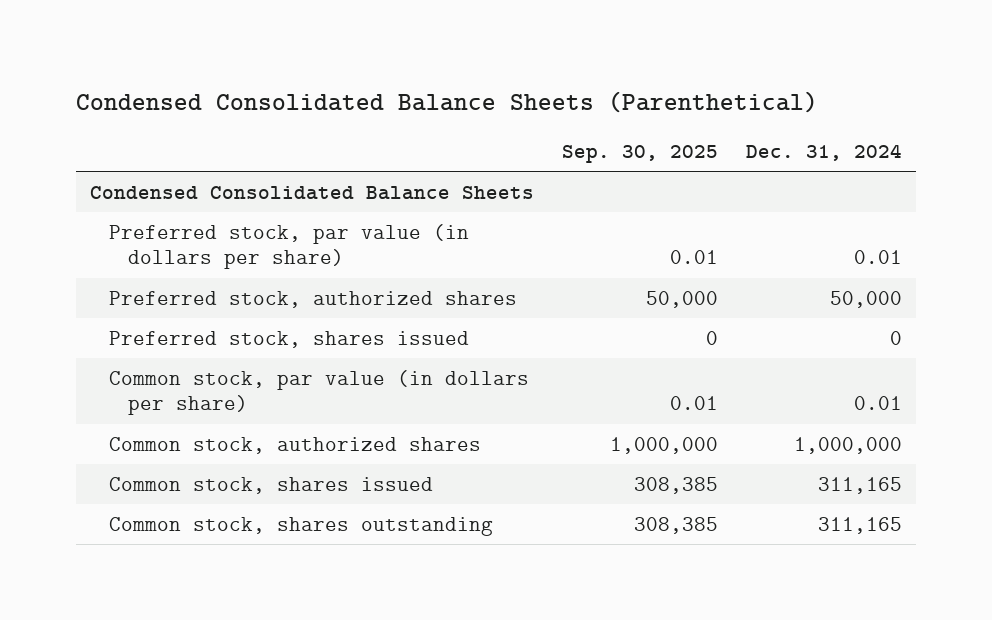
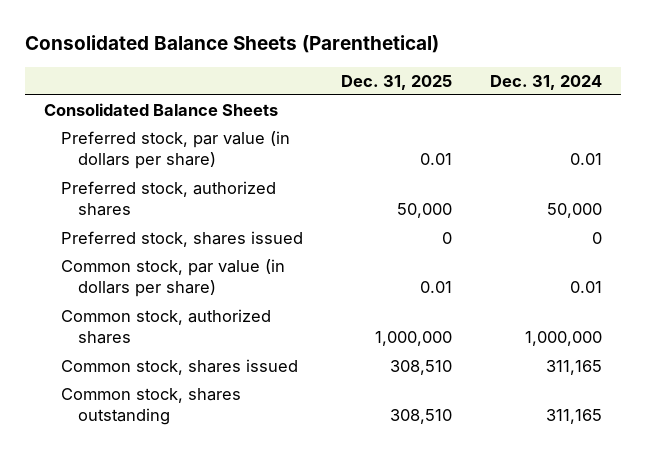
[75,90,818,113] Condensed Consolidated Balance Sheets (Parenthetical) -> [24,35,439,54] Consolidated Balance Sheets (Parenthetical)
[561,145,718,164] Sep. 30, 2025 -> none
none -> [340,74,452,90] Dec. 31, 2025
[89,185,534,200] Condensed Consolidated Balance Sheets -> [43,103,278,117] Consolidated Balance Sheets

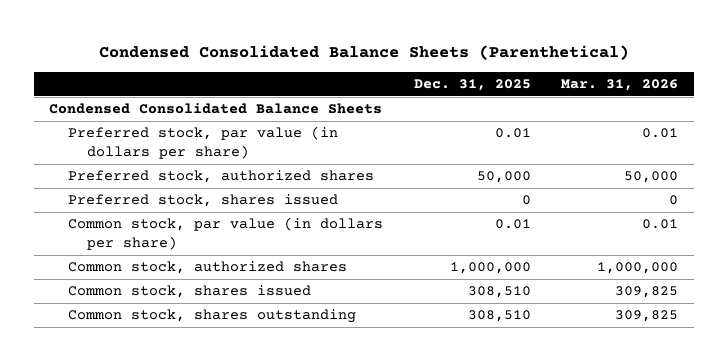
[24,35,439,54] Consolidated Balance Sheets (Parenthetical) -> [98,44,629,60] Condensed Consolidated Balance Sheets (Parenthetical)
[489,74,602,90] Dec. 31, 2024 -> none
none -> [561,78,679,91] Mar. 31, 2026
[43,103,278,117] Consolidated Balance Sheets -> [49,103,383,115] Condensed Consolidated Balance Sheets

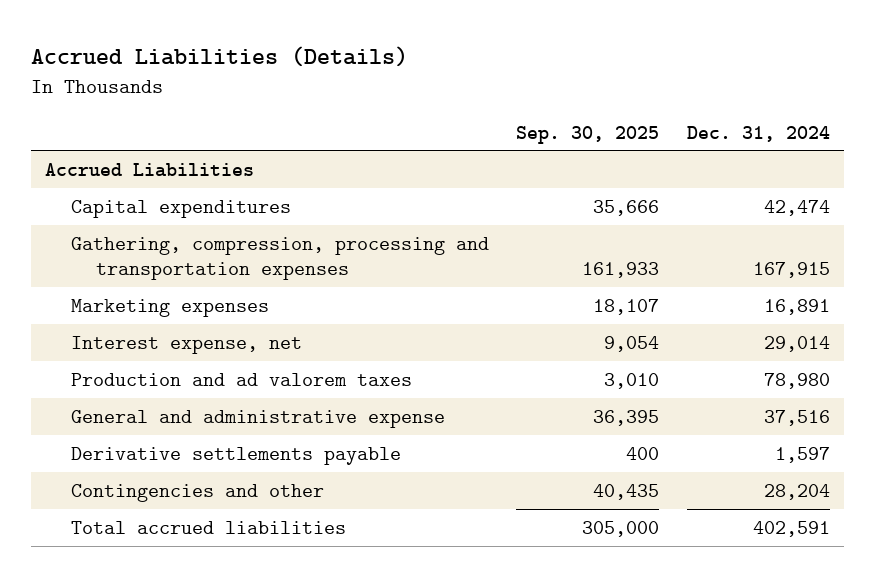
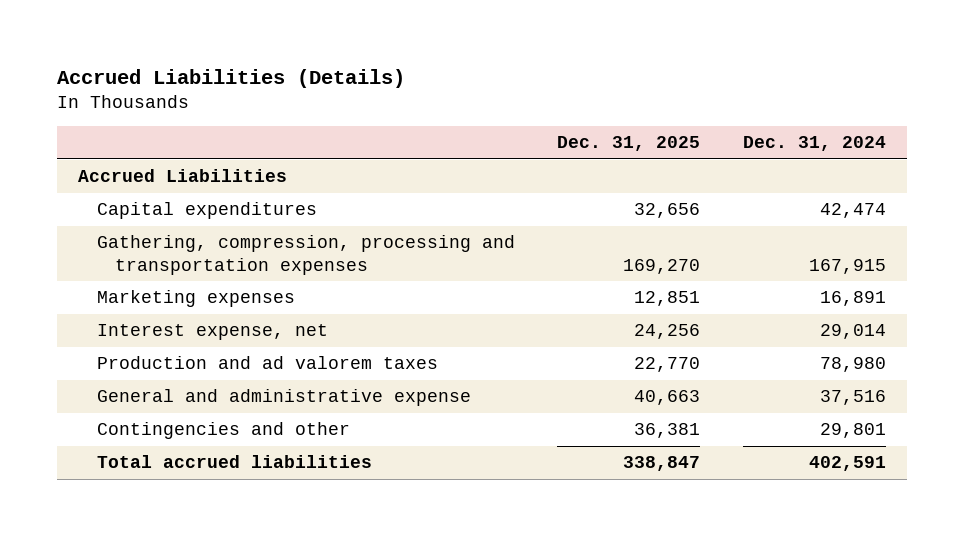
[516,125,660,144] Sep. 30, 2025 -> none
none -> [557,136,701,152] Dec. 31, 2025
[70,446,401,465] Derivative settlements payable -> none
[763,483,830,500] 28,204 -> [819,423,886,439] 29,801

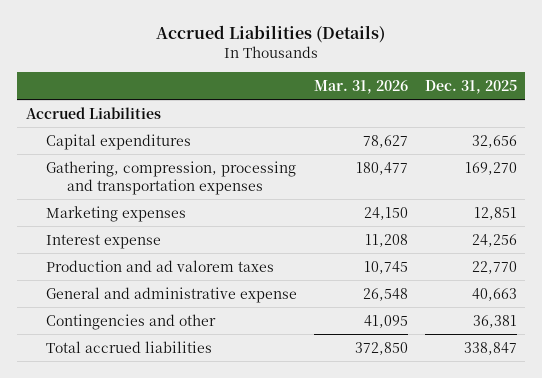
[742,136,886,152] Dec. 31, 2024 -> none
none -> [313,80,408,95] Mar. 31, 2026
[96,324,328,341] Interest expense, net -> [46,233,162,249] Interest expense

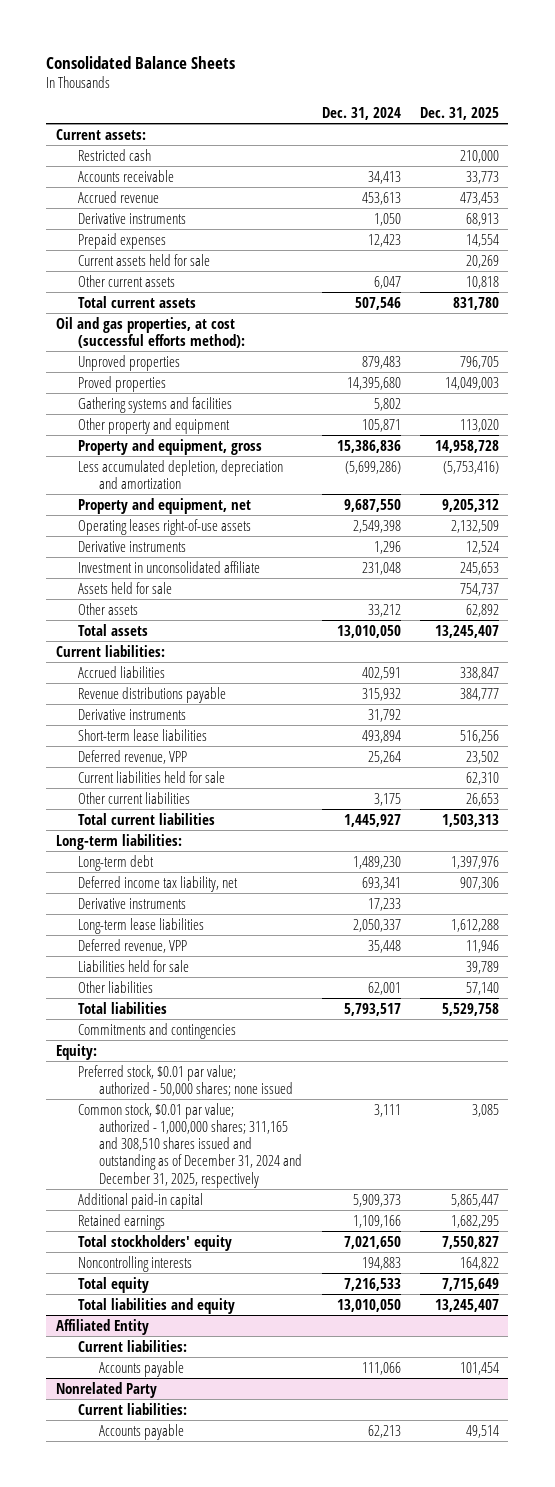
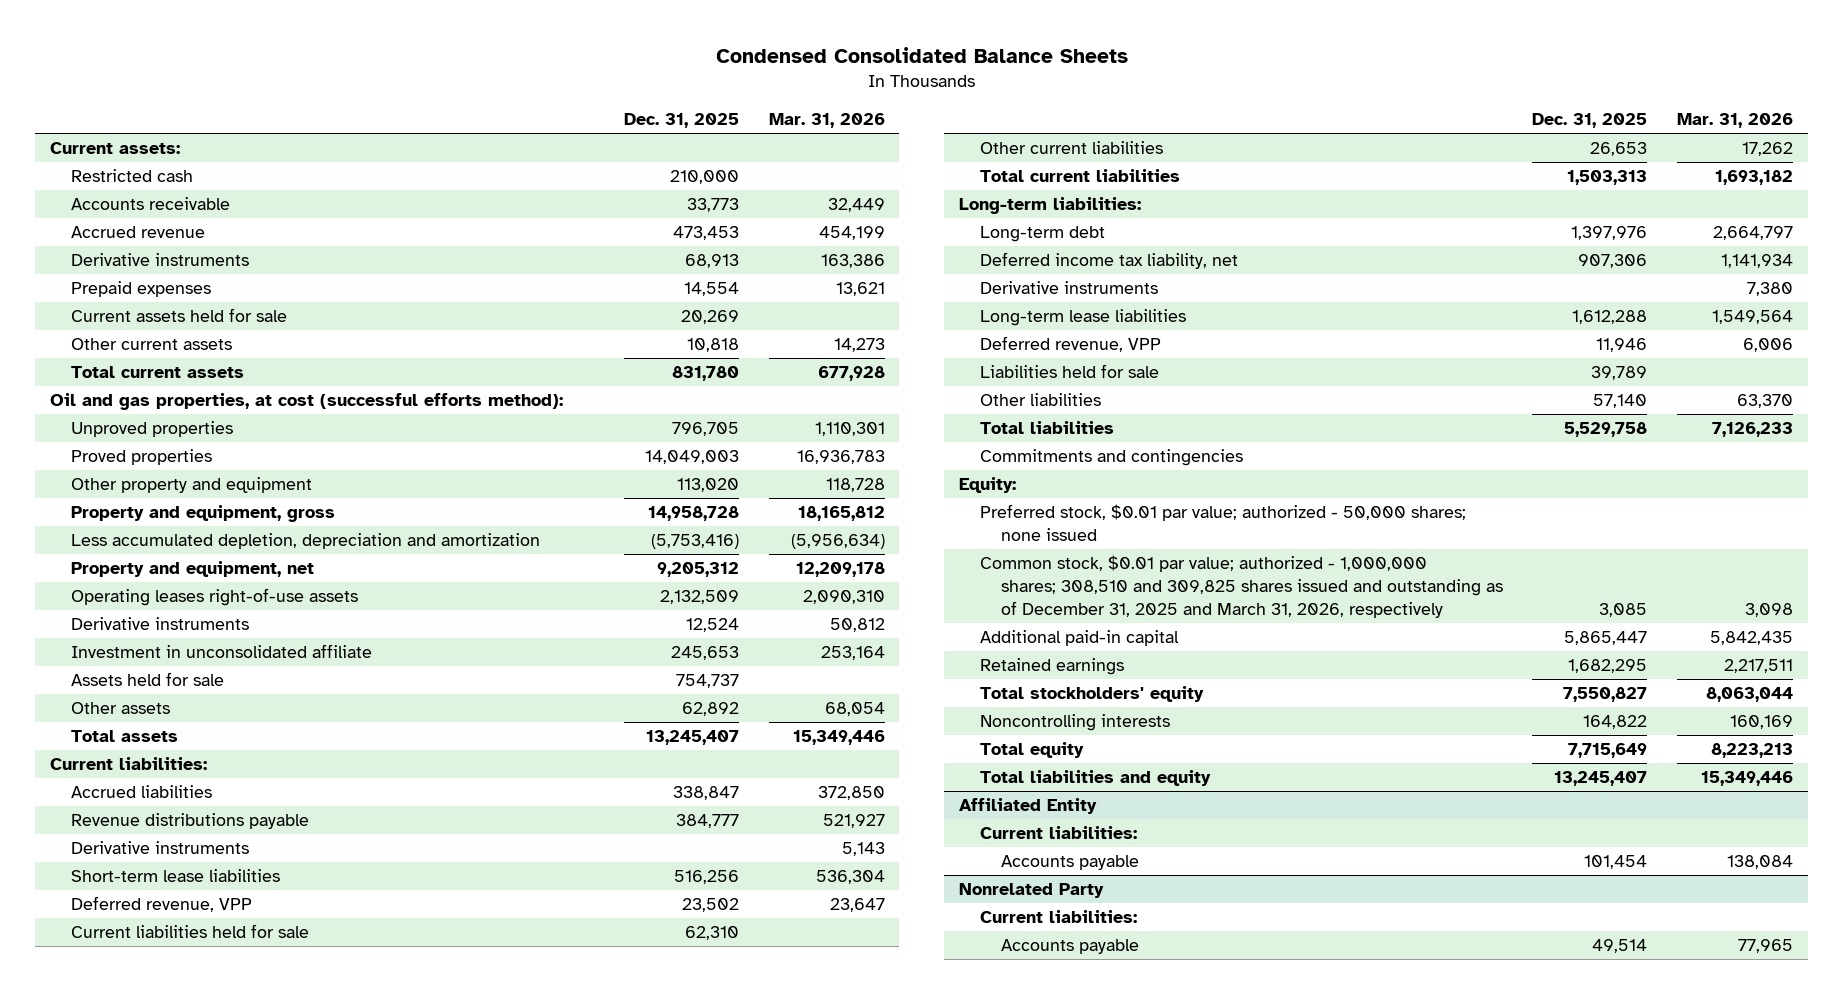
[46,55,236,69] Consolidated Balance Sheets -> [715,47,1128,64] Condensed Consolidated Balance Sheets
[321,106,401,120] Dec. 31, 2024 -> none
none -> [768,113,885,129] Mar. 31, 2026
[77,396,232,413] Gathering systems and facilities -> none
[77,1102,303,1188] Common stock, $0.01 par value; authorized - 1,000,000 shares; 311,165 and 308,510 shares issued and outstanding as of December 31, 2024 and December 31, 2025, respectively -> [979,555,1503,618] Common stock, $0.01 par value; authorized - 1,000,000 shares; 308,510 and 309,825 shares issued and outstanding as of December 31, 2025 and March 31, 2026, respectively

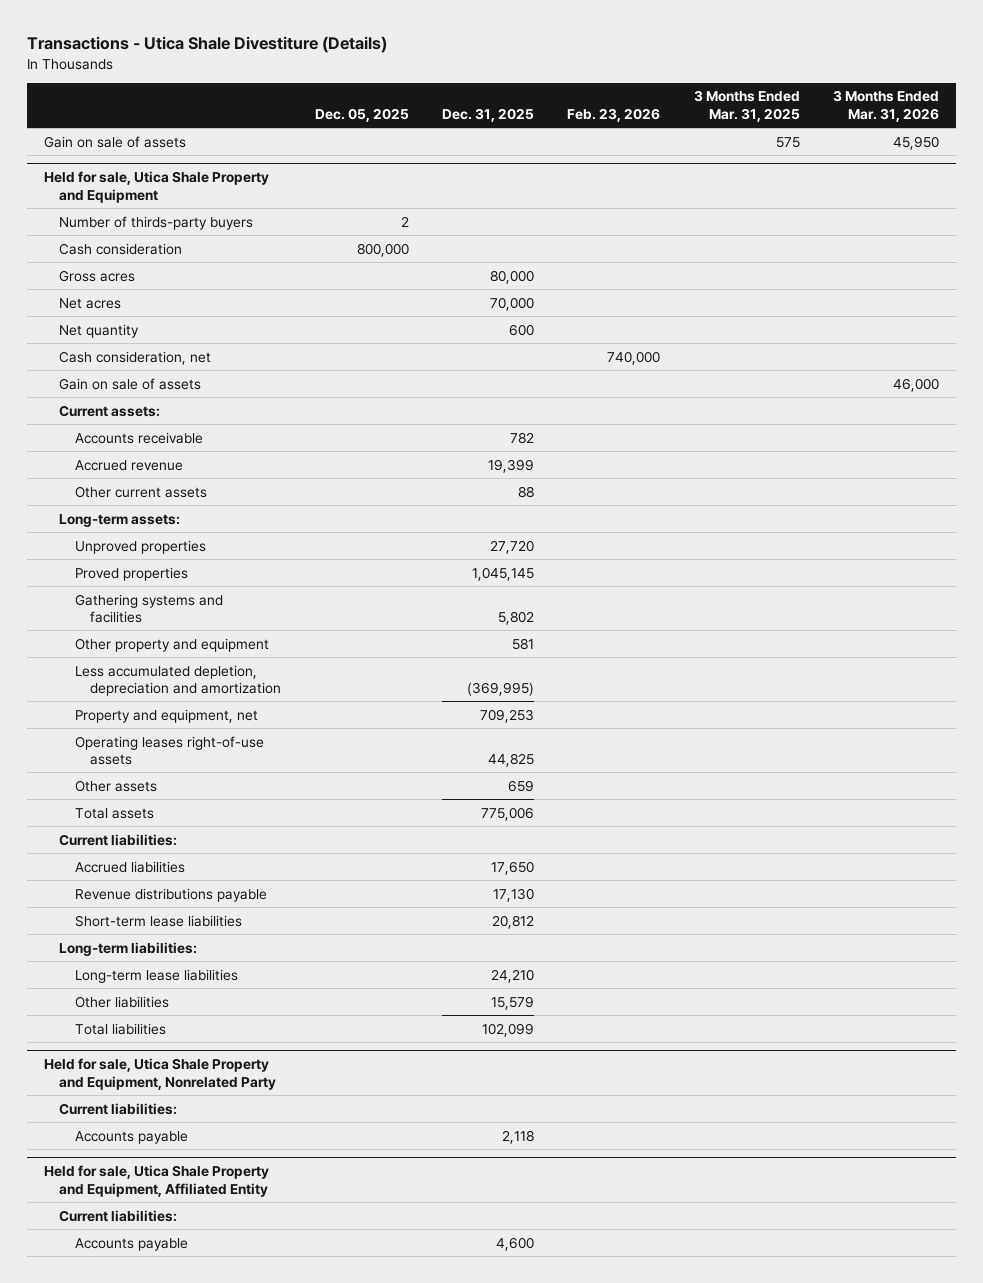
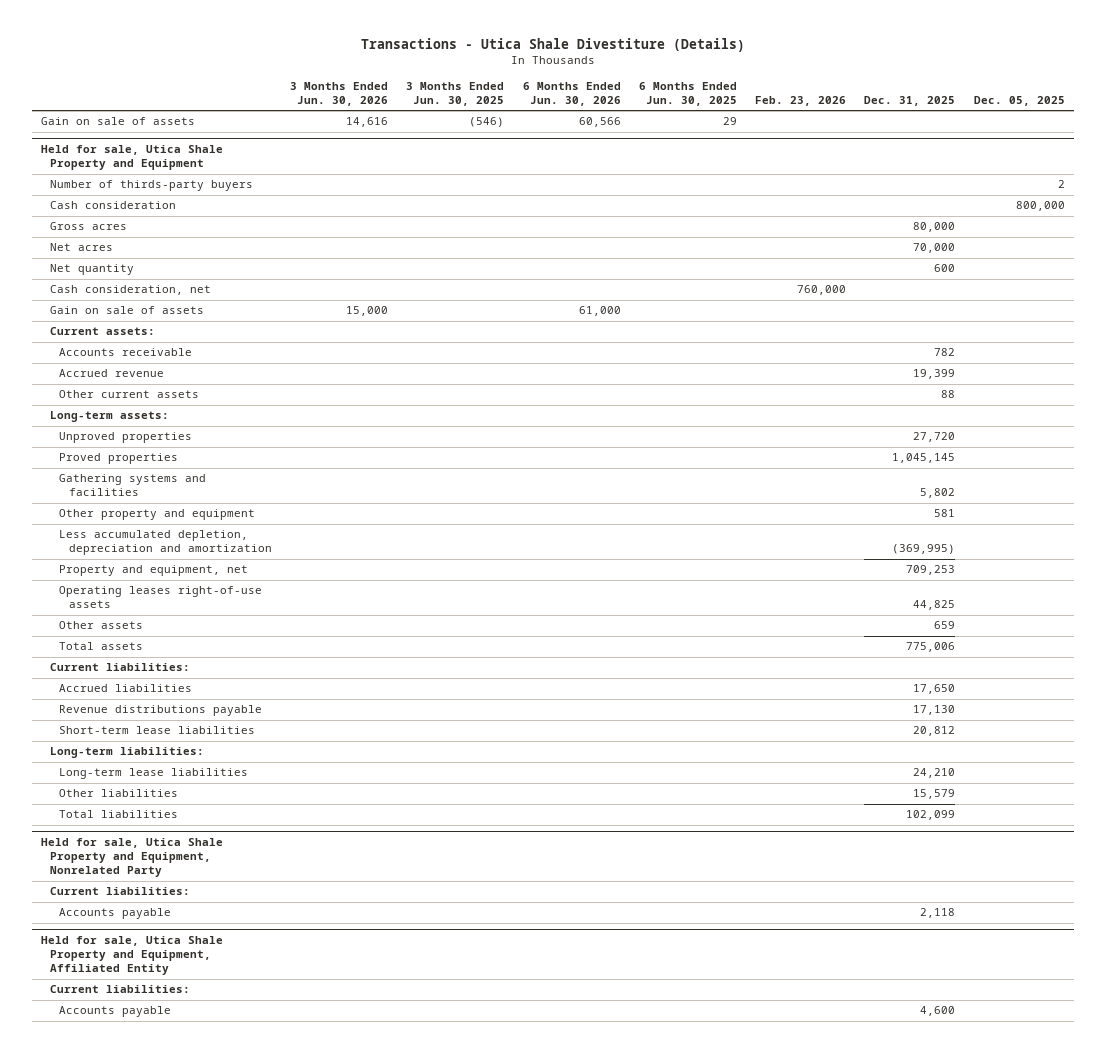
[693,90,800,122] 3 Months Ended Mar. 31, 2025 -> none
[833,90,940,122] 3 Months Ended Mar. 31, 2026 -> none
none -> [289,81,388,106] 3 Months Ended Jun. 30, 2026
none -> [406,81,505,106] 3 Months Ended Jun. 30, 2025
none -> [522,81,621,106] 6 Months Ended Jun. 30, 2026
none -> [638,81,737,106] 6 Months Ended Jun. 30, 2025
[607,350,661,365] 740,000 -> [797,285,847,296] 760,000

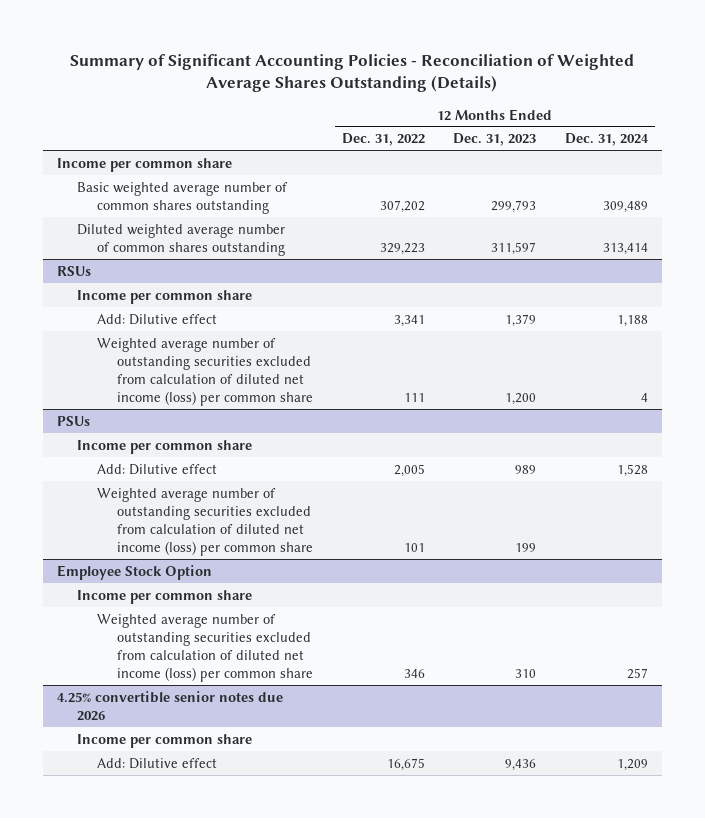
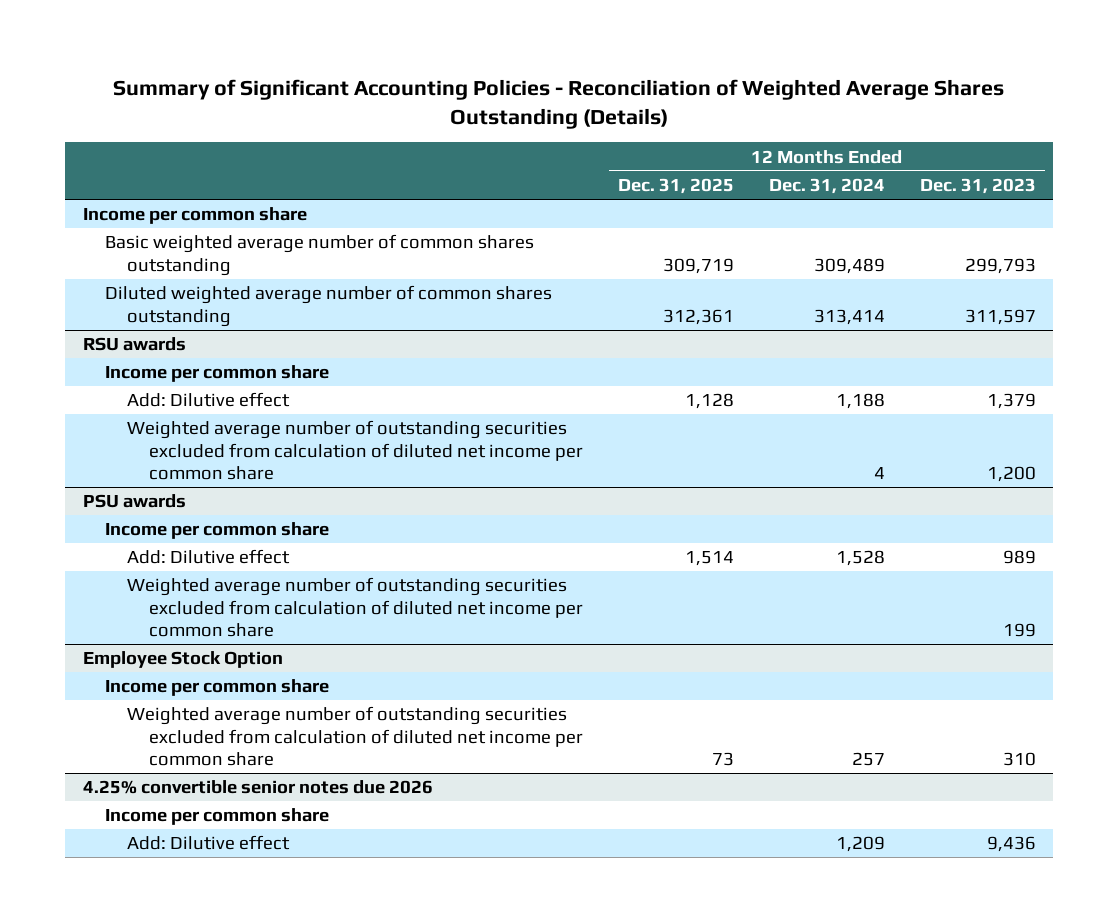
[341,133,425,147] Dec. 31, 2022 -> none
none -> [617,178,734,195] Dec. 31, 2025
[57,265,92,276] RSUs -> [82,337,186,352] RSU awards
[97,337,314,406] Weighted average number of outstanding securities excluded from calculation of diluted net income (loss) per common share -> [126,420,583,480] Weighted average number of outstanding securities excluded from calculation of diluted net income per common share
[57,415,91,426] PSUs -> [82,494,186,509] PSU awards
[97,487,314,556] Weighted average number of outstanding securities excluded from calculation of diluted net income (loss) per common share -> [126,577,583,637] Weighted average number of outstanding securities excluded from calculation of diluted net income per common share
[97,613,314,682] Weighted average number of outstanding securities excluded from calculation of diluted net income (loss) per common share -> [126,706,583,766] Weighted average number of outstanding securities excluded from calculation of diluted net income per common share

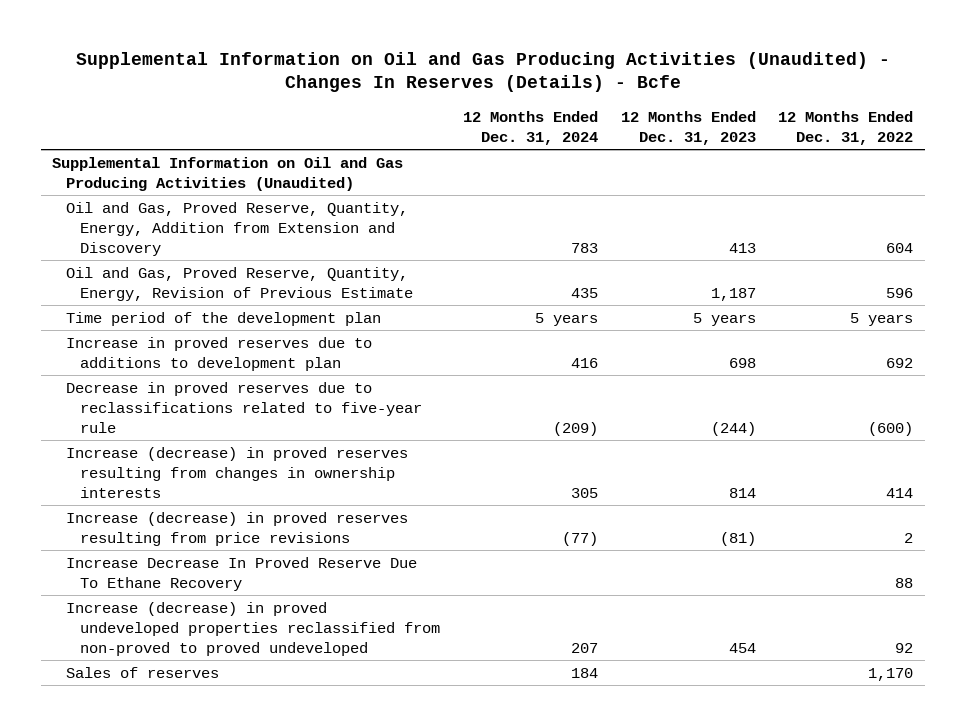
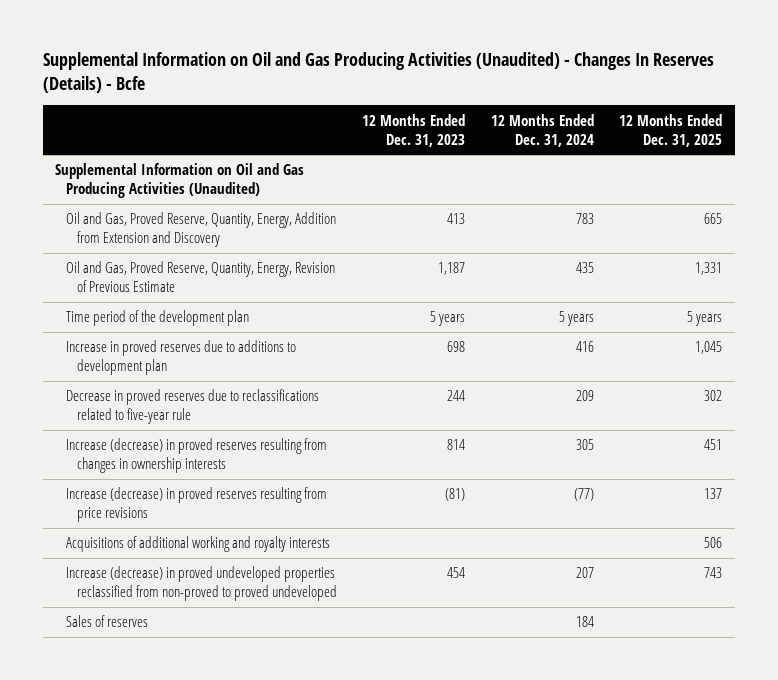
[778,110,914,145] 12 Months Ended Dec. 31, 2022 -> none
none -> [619,113,723,147] 12 Months Ended Dec. 31, 2025
[552,421,598,436] (209) -> [575,390,594,402] 209
[710,421,756,436] (244) -> [447,390,466,402] 244
[65,556,417,591] Increase Decrease In Proved Reserve Due To Ethane Recovery -> none
none -> [66,536,331,553] Acquisitions of additional working and royalty interests

